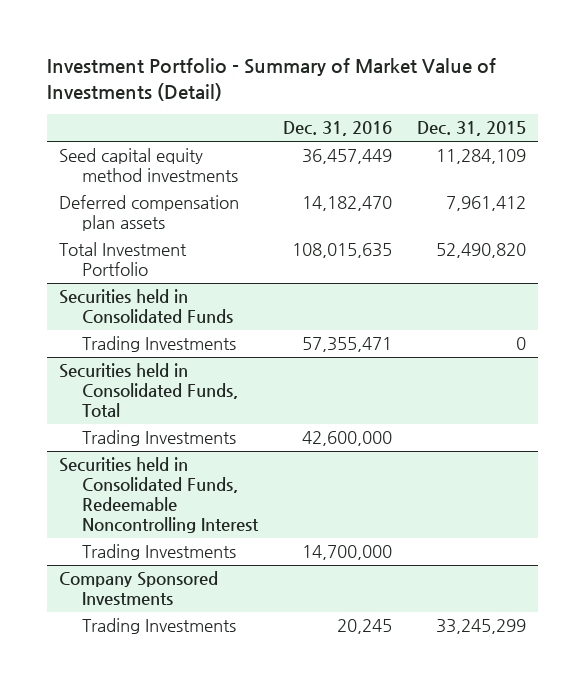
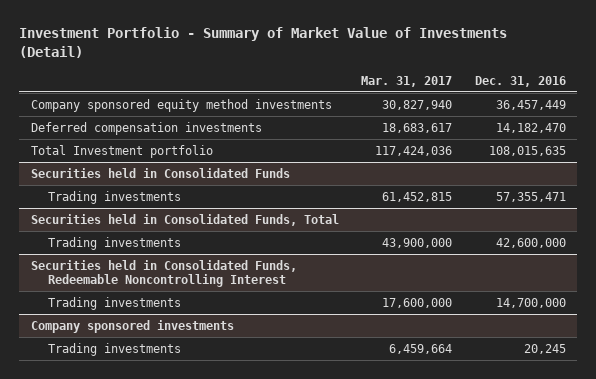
[416,121,526,137] Dec. 31, 2015 -> none
none -> [361,75,453,87] Mar. 31, 2017
[59,148,239,183] Seed capital equity method investments -> [30,98,332,112] Company sponsored equity method investments
[59,195,240,232] Deferred compensation plan assets -> [30,121,262,135] Deferred compensation investments
[59,242,188,277] Total Investment Portfolio -> [30,144,213,158] Total Investment portfolio
[82,336,237,353] Trading Investments -> [48,190,182,204] Trading investments
[82,430,237,447] Trading Investments -> [48,236,182,250] Trading investments
[82,544,237,561] Trading Investments -> [48,296,182,310] Trading investments
[59,571,219,606] Company Sponsored Investments -> [30,319,234,333] Company sponsored investments
[82,618,237,635] Trading Investments -> [48,342,182,356] Trading investments

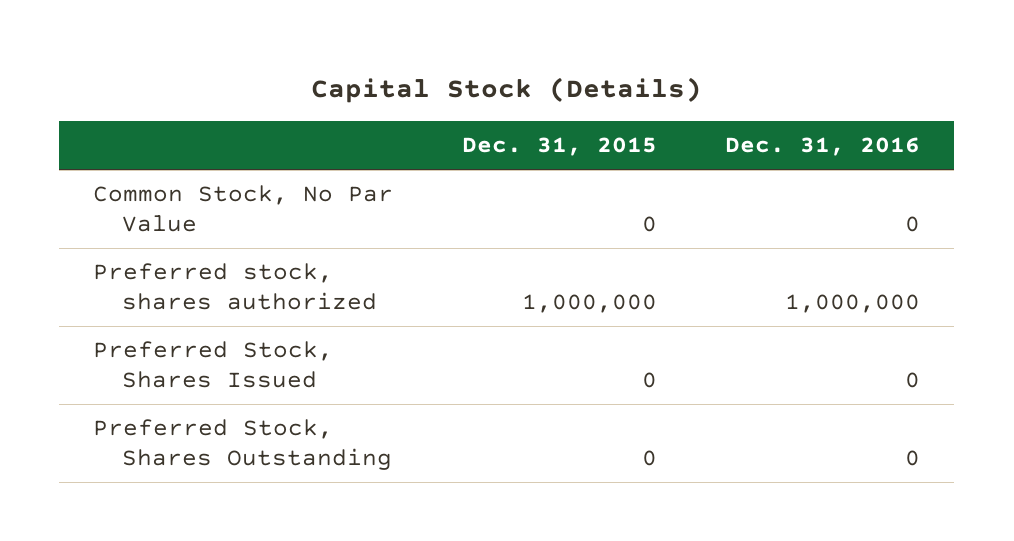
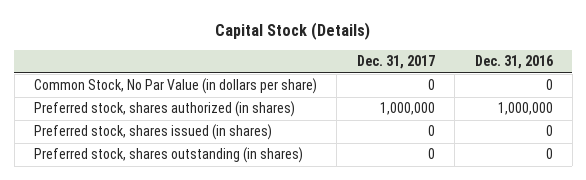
[461,137,657,157] Dec. 31, 2015 -> none
none -> [356,55,435,70] Dec. 31, 2017
[93,185,394,233] Common Stock, No Par Value -> [33,78,317,95] Common Stock, No Par Value (in dollars per share)
[93,263,377,311] Preferred stock, shares authorized -> [33,101,295,118] Preferred stock, shares authorized (in shares)
[93,341,334,389] Preferred Stock, Shares Issued -> [33,124,272,141] Preferred stock, shares issued (in shares)
[93,419,392,471] Preferred Stock, Shares Outstanding -> [33,147,303,164] Preferred stock, shares outstanding (in shares)

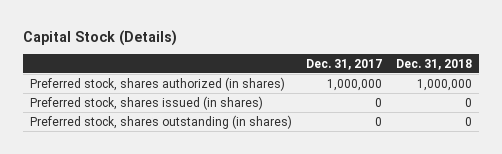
[474,55,553,70] Dec. 31, 2016 -> none
none -> [396,58,473,70] Dec. 31, 2018
[33,78,317,95] Common Stock, No Par Value (in dollars per share) -> none

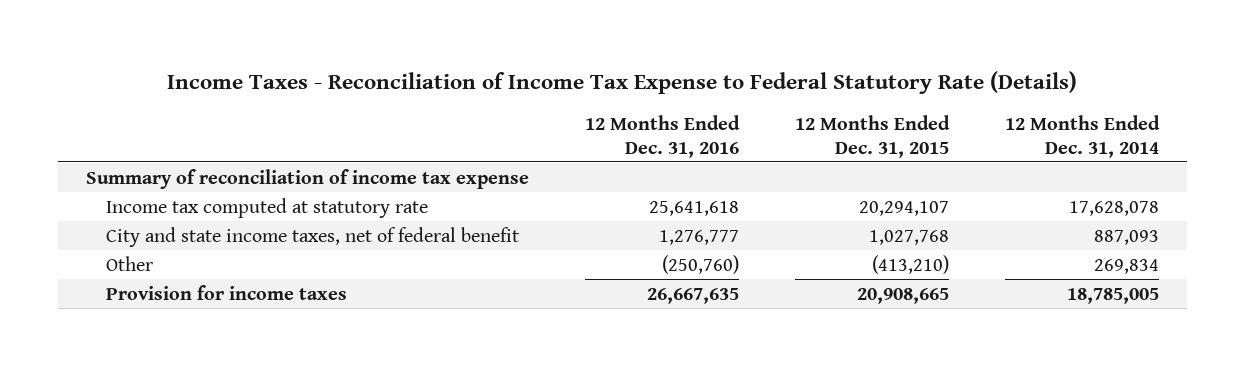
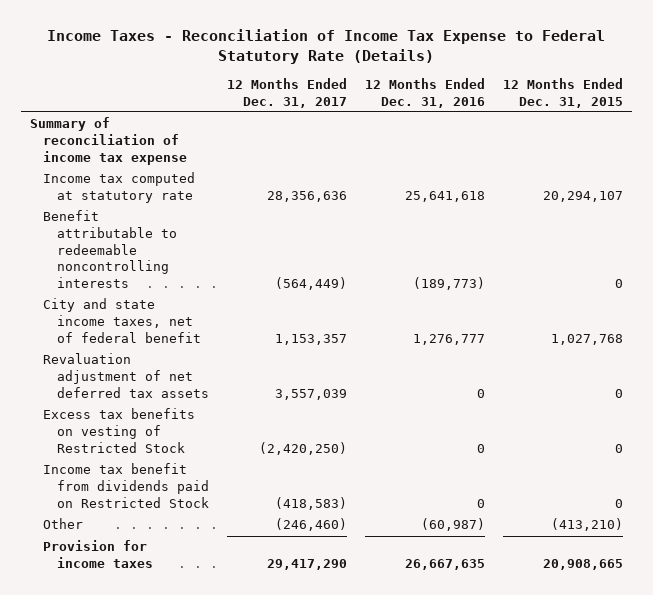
[1004,115,1160,158] 12 Months Ended Dec. 31, 2014 -> none
none -> [226,77,347,108] 12 Months Ended Dec. 31, 2017
none -> [43,210,177,288] Benefit attributable to redeemable noncontrolling interests
none -> [43,353,209,398] Revaluation adjustment of net deferred tax assets
none -> [43,408,196,453] Excess tax benefits on vesting of Restricted Stock
none -> [43,463,209,508] Income tax benefit from dividends paid on Restricted Stock
[661,254,739,274] (250,760) -> [420,518,485,532] (60,987)

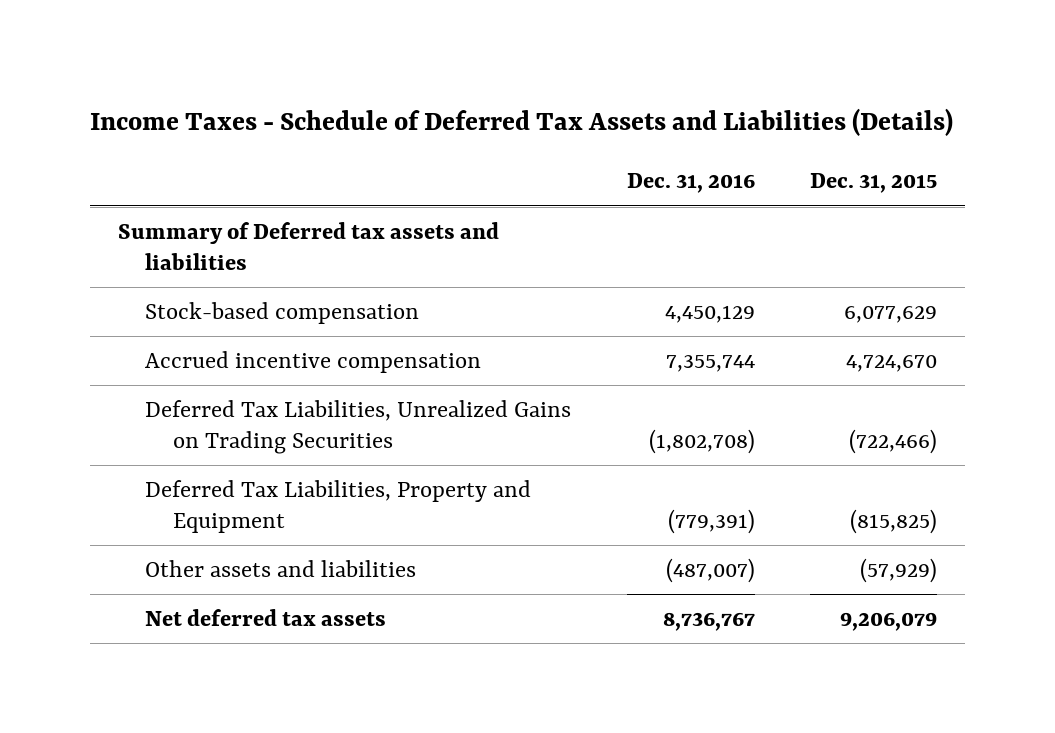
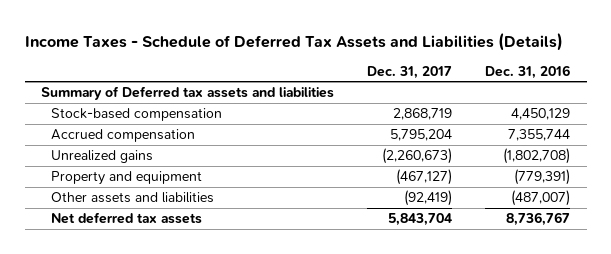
[810,173,938,194] Dec. 31, 2015 -> none
none -> [367,65,453,79] Dec. 31, 2017
[145,351,482,374] Accrued incentive compensation -> [51,129,196,143] Accrued compensation
[145,400,572,455] Deferred Tax Liabilities, Unrealized Gains on Trading Securities -> [51,150,154,164] Unrealized gains
[145,480,532,534] Deferred Tax Liabilities, Property and Equipment -> [51,171,203,186] Property and equipment

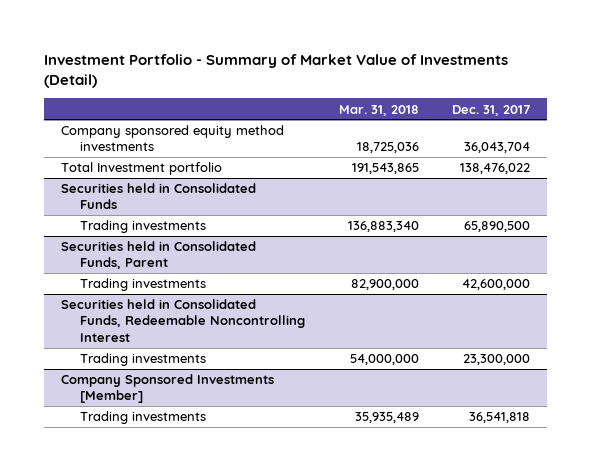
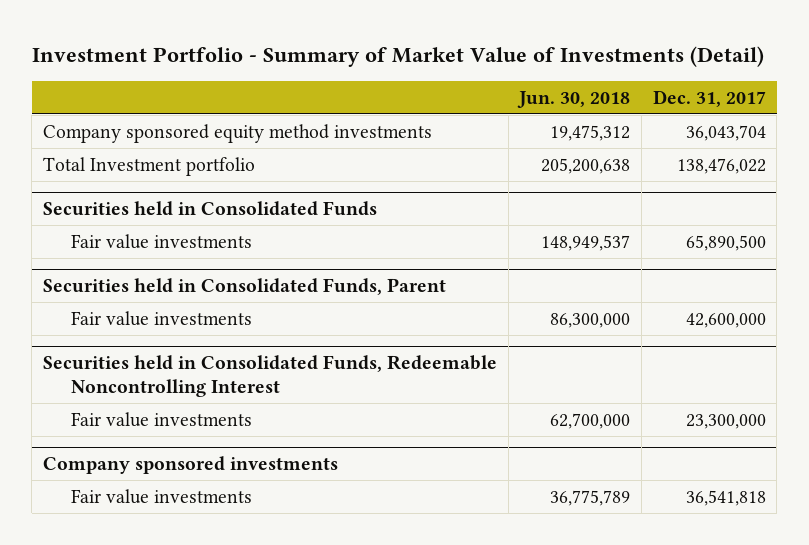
[338,104,419,116] Mar. 31, 2018 -> none
none -> [517,90,631,108] Jun. 30, 2018
[79,220,206,234] Trading investments -> [70,233,252,249] Fair value investments
[79,278,206,292] Trading investments -> [70,310,252,326] Fair value investments
[79,353,206,367] Trading investments -> [70,411,252,427] Fair value investments
[61,374,275,404] Company Sponsored Investments [Member] -> [43,456,339,475] Company sponsored investments
[79,411,206,425] Trading investments -> [70,488,252,504] Fair value investments

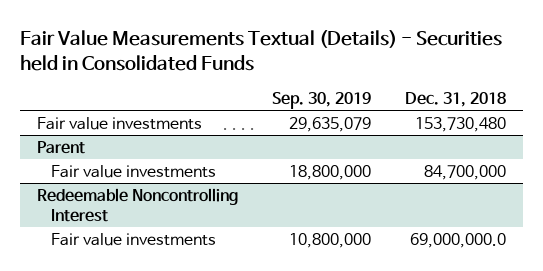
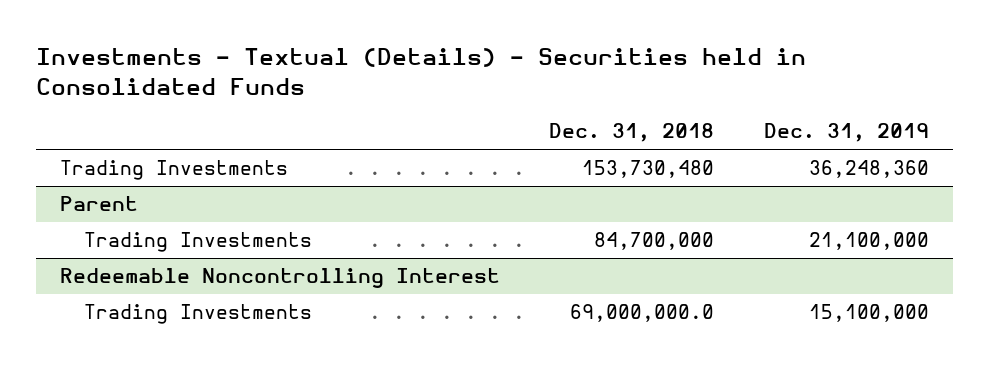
[19,29,502,72] Fair Value Measurements Textual (Details) - Securities held in Consolidated Funds -> [35,48,806,95] Investments - Textual (Details) - Securities held in Consolidated Funds
[272,91,372,109] Sep. 30, 2019 -> none
none -> [763,123,929,143] Dec. 31, 2019
[36,116,202,130] Fair value investments -> [60,159,289,180] Trading Investments
[51,164,217,178] Fair value investments -> [84,231,313,252] Trading Investments
[51,232,217,246] Fair value investments -> none
none -> [84,303,313,324] Trading Investments

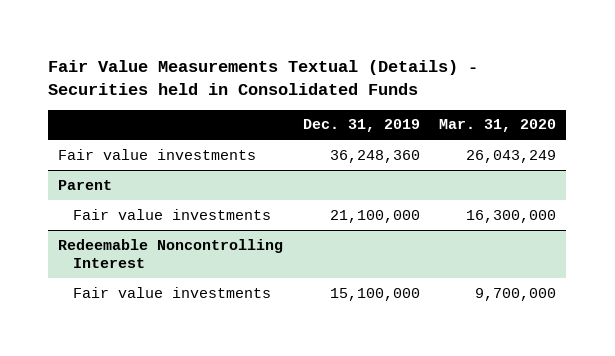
[35,48,806,95] Investments - Textual (Details) - Securities held in Consolidated Funds -> [48,59,479,95] Fair Value Measurements Textual (Details) - Securities held in Consolidated Funds
[549,123,715,143] Dec. 31, 2018 -> none
none -> [439,119,557,133] Mar. 31, 2020
[60,159,289,180] Trading Investments -> [58,148,257,160] Fair value investments
[84,231,313,252] Trading Investments -> [72,208,271,220] Fair value investments
[84,303,313,324] Trading Investments -> [72,286,271,298] Fair value investments

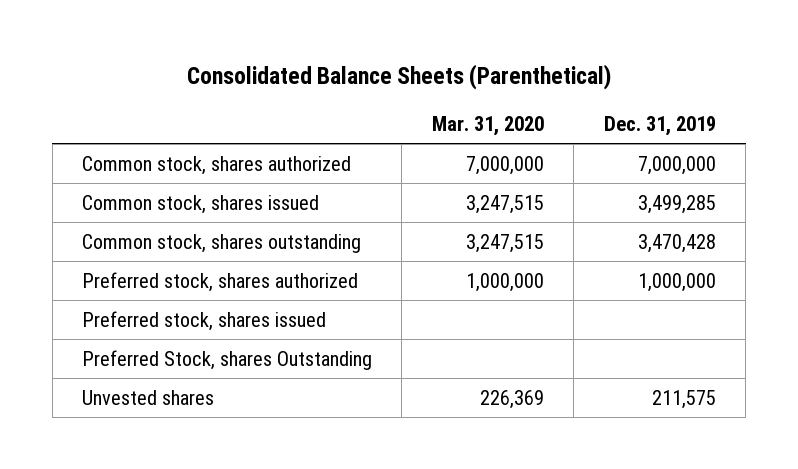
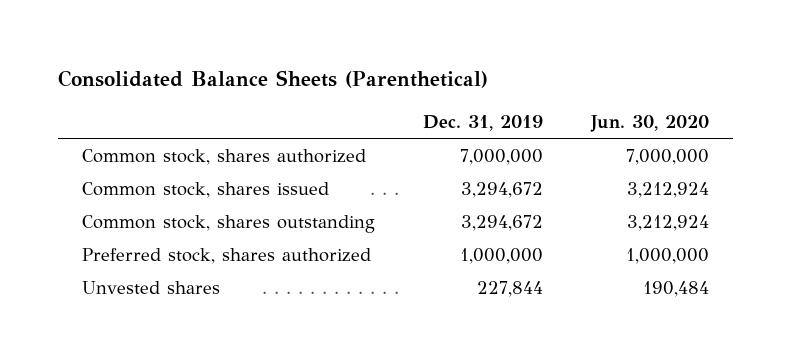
[431,115,544,136] Mar. 31, 2020 -> none
none -> [589,114,709,132] Jun. 30, 2020
[637,194,716,214] 3,499,285 -> [460,181,543,198] 3,294,672
[637,233,716,253] 3,470,428 -> [460,214,543,231] 3,294,672
[81,310,326,331] Preferred stock, shares issued -> none
[81,349,372,370] Preferred Stock, shares Outstanding -> none
[651,389,716,409] 211,575 -> [476,280,543,297] 227,844

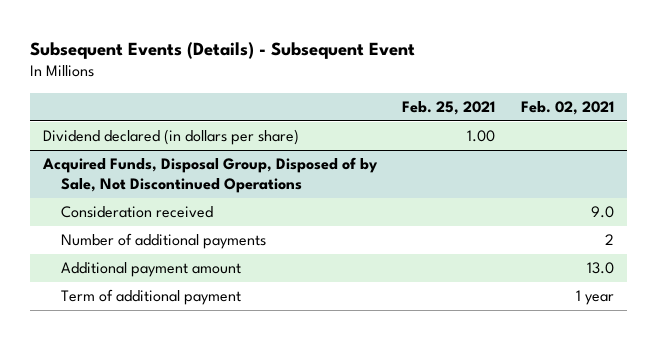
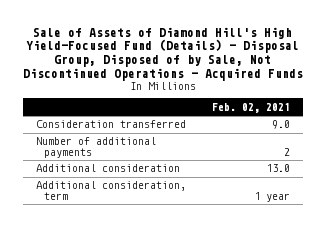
[29,41,415,59] Subsequent Events (Details) - Subsequent Event -> [23,26,304,81] Sale of Assets of Diamond Hill's High Yield-Focused Fund (Details) - Disposal Group, Disposed of by Sale, Not Discontinued Operations - Acquired Funds
[402,100,496,115] Feb. 25, 2021 -> none
[42,129,299,146] Dividend declared (in dollars per share) -> none
[41,157,378,193] Acquired Funds, Disposal Group, Disposed of by Sale, Not Discontinued Operations -> none
[60,206,213,219] Consideration received -> [36,120,187,129] Consideration transferred
[60,262,241,278] Additional payment amount -> [36,164,181,173] Additional consideration
[60,289,241,306] Term of additional payment -> [36,181,187,200] Additional consideration, term

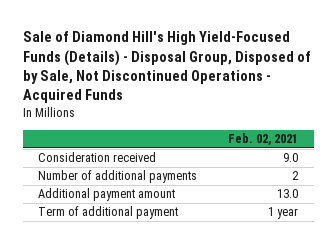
[23,26,304,81] Sale of Assets of Diamond Hill's High Yield-Focused Fund (Details) - Disposal Group, Disposed of by Sale, Not Discontinued Operations - Acquired Funds -> [22,31,311,104] Sale of Diamond Hill's High Yield-Focused Funds (Details) - Disposal Group, Disposed of by Sale, Not Discontinued Operations - Acquired Funds
[36,120,187,129] Consideration transferred -> [38,152,157,163] Consideration received
[36,164,181,173] Additional consideration -> [38,188,176,202] Additional payment amount
[36,181,187,200] Additional consideration, term -> [38,206,179,220] Term of additional payment

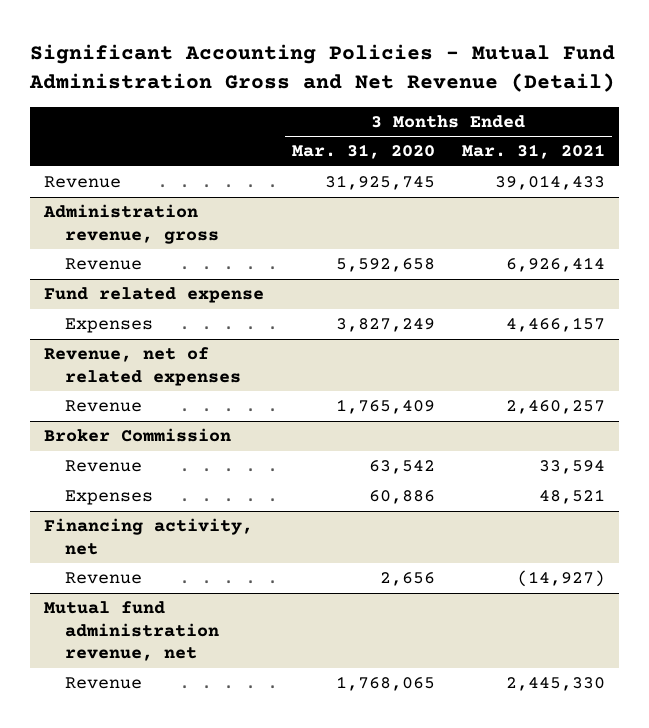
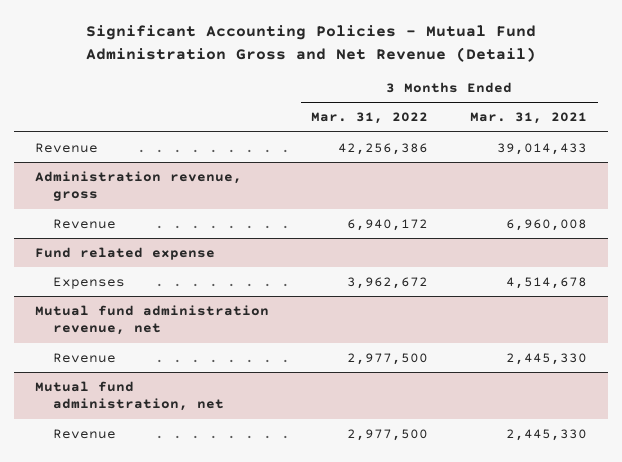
[291,144,435,160] Mar. 31, 2020 -> none
none -> [311,112,429,125] Mar. 31, 2022
[506,257,606,273] 6,926,414 -> [506,218,588,231] 6,960,008
[43,347,242,386] Revenue, net of related expenses -> none
[65,400,143,413] Revenue -> none
[43,428,231,443] Broker Commission -> none
[65,460,143,473] Revenue -> none
[65,490,154,506] Expenses -> none
[43,518,253,555] Financing activity, net -> none
[65,572,143,585] Revenue -> none
[506,317,606,333] 4,466,157 -> [506,276,588,289] 4,514,678
none -> [35,380,225,412] Mutual fund administration, net
none -> [53,428,117,439] Revenue

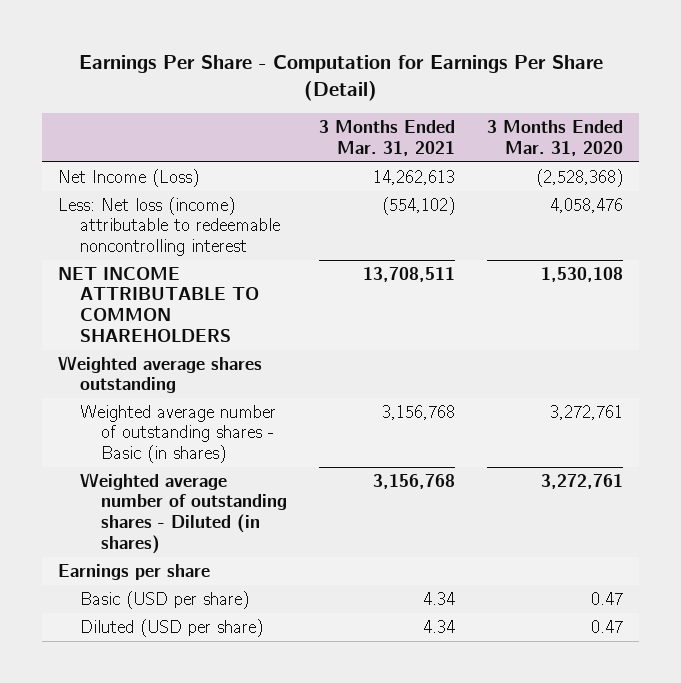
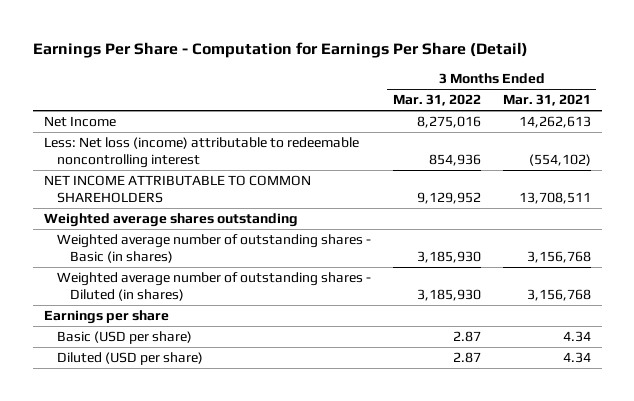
[486,120,623,156] 3 Months Ended Mar. 31, 2020 -> none
none -> [392,94,481,107] Mar. 31, 2022
[58,168,200,187] Net Income (Loss) -> [43,116,116,128] Net Income

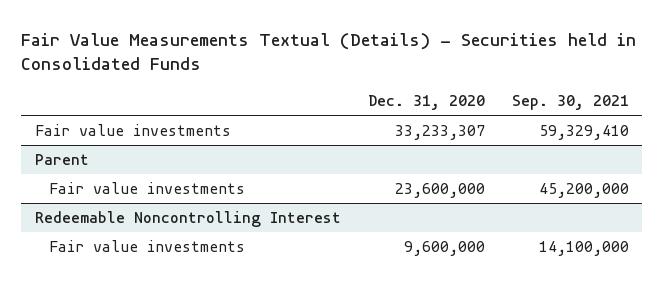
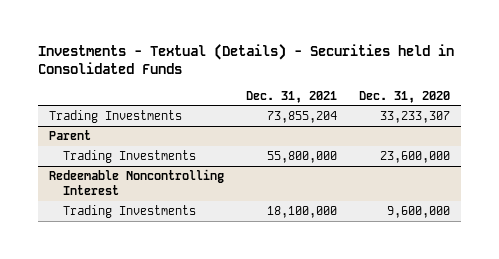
[21,32,637,71] Fair Value Measurements Textual (Details) - Securities held in Consolidated Funds -> [37,44,454,75] Investments - Textual (Details) - Securities held in Consolidated Funds
[511,94,629,110] Sep. 30, 2021 -> none
none -> [245,90,337,103] Dec. 31, 2021
[34,123,231,136] Fair value investments -> [48,109,182,123] Trading Investments
[48,181,245,194] Fair value investments -> [63,149,197,163] Trading Investments
[48,239,245,252] Fair value investments -> none
none -> [63,204,197,218] Trading Investments

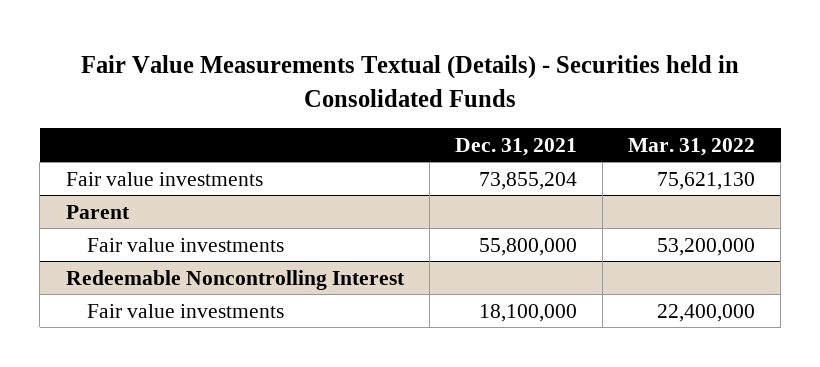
[37,44,454,75] Investments - Textual (Details) - Securities held in Consolidated Funds -> [81,55,740,107] Fair Value Measurements Textual (Details) - Securities held in Consolidated Funds
[358,90,450,103] Dec. 31, 2020 -> none
none -> [627,137,755,156] Mar. 31, 2022
[48,109,182,123] Trading Investments -> [65,171,263,186] Fair value investments
[63,149,197,163] Trading Investments -> [86,237,284,252] Fair value investments
[63,204,197,218] Trading Investments -> [86,303,284,318] Fair value investments

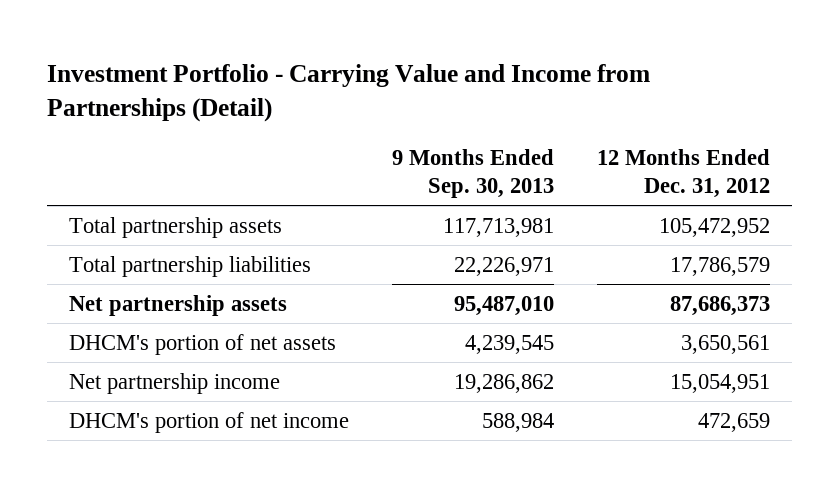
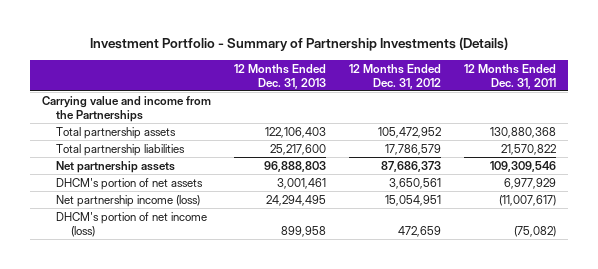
[46,63,650,123] Investment Portfolio - Carrying Value and Income from Partnerships (Detail) -> [89,37,508,52] Investment Portfolio - Summary of Partnership Investments (Details)
[391,149,554,199] 9 Months Ended Sep. 30, 2013 -> none
none -> [233,63,326,89] 12 Months Ended Dec. 31, 2013
none -> [464,63,557,89] 12 Months Ended Dec. 31, 2011
none -> [41,95,211,122] Carrying value and income from the Partnerships
[68,372,280,394] Net partnership income -> [56,194,201,207] Net partnership income (loss)
[68,411,349,433] DHCM's portion of net income -> [56,211,208,237] DHCM's portion of net income (loss)

